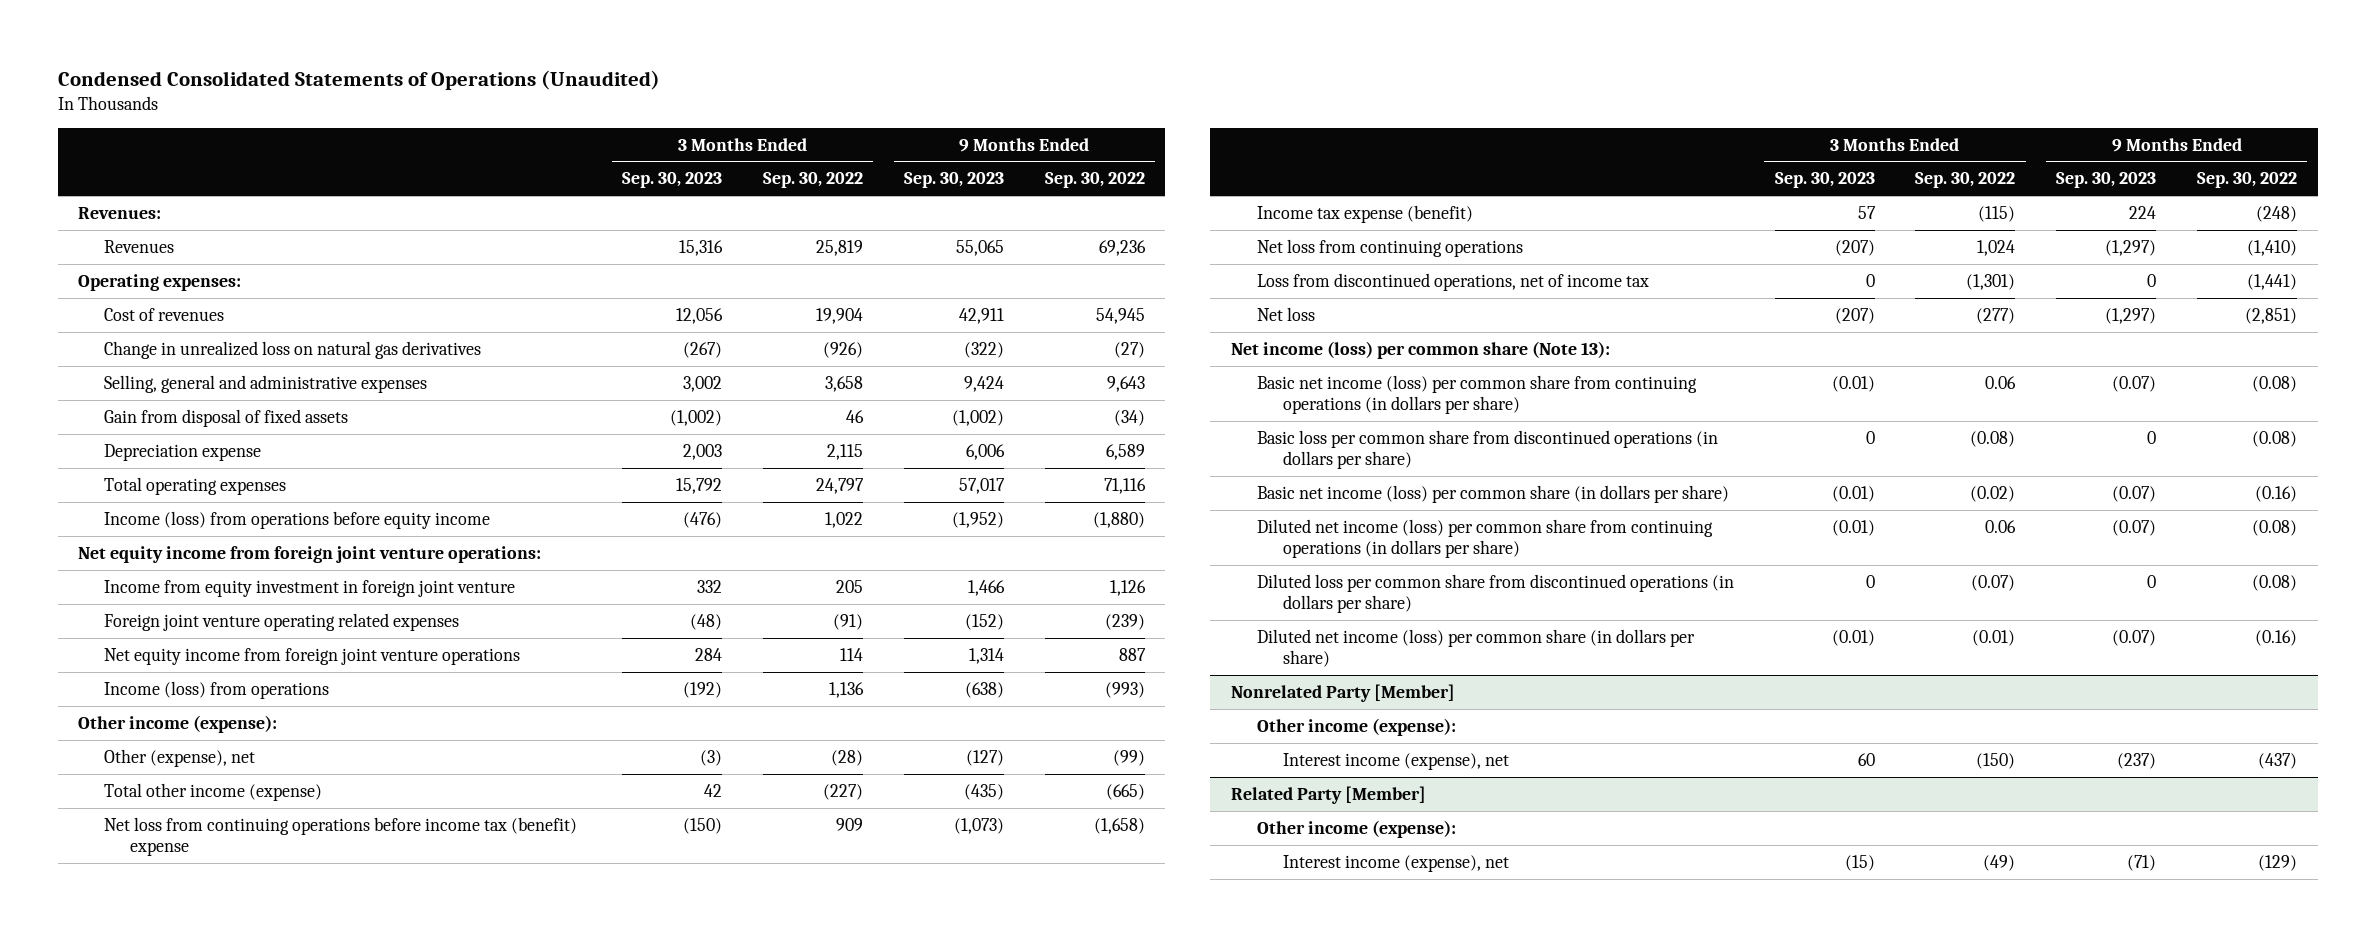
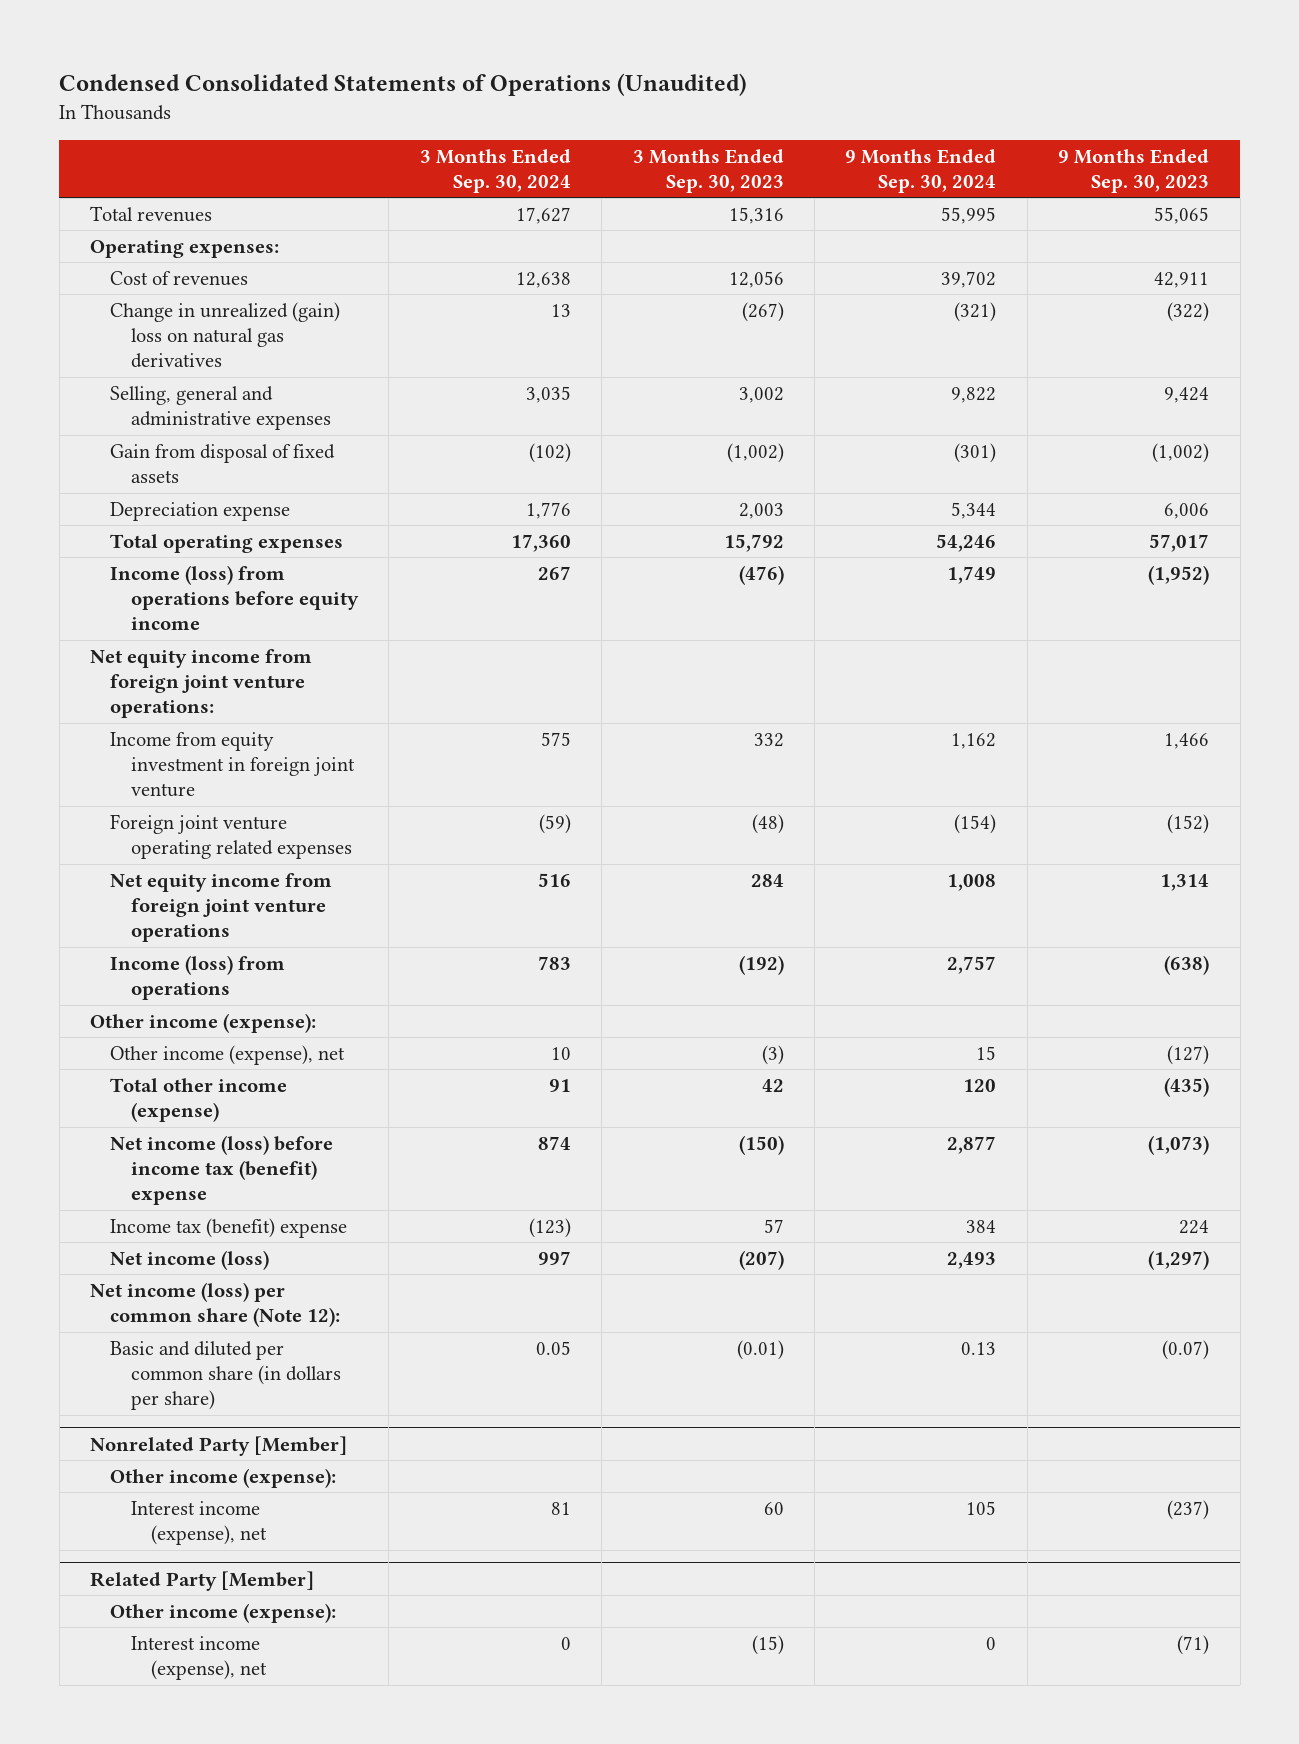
[762,172,863,189] Sep. 30, 2022 -> none
[1044,172,1145,189] Sep. 30, 2022 -> none
none -> [419,148,571,193] 3 Months Ended Sep. 30, 2024
none -> [845,148,997,193] 9 Months Ended Sep. 30, 2024
[78,206,162,219] Revenues: -> none
[104,239,175,253] Revenues -> [89,205,212,222] Total revenues
[104,340,482,359] Change in unrealized loss on natural gas derivatives -> [110,301,341,369] Change in unrealized (gain) loss on natural gas derivatives
[104,748,256,767] Other (expense), net -> [110,1044,346,1065] Other income (expense), net
[1256,238,1523,257] Net loss from continuing operations -> none
[1256,272,1649,291] Loss from discontinued operations, net of income tax -> none
[1256,374,1697,415] Basic net income (loss) per common share from continuing operations (in dollars per share) -> none
[1256,429,1718,470] Basic loss per common share from discontinued operations (in dollars per share) -> none
[1256,518,1713,559] Diluted net income (loss) per common share from continuing operations (in dollars per share) -> none
[1256,573,1734,614] Diluted loss per common share from discontinued operations (in dollars per share) -> none
[1256,628,1695,668] Diluted net income (loss) per common share (in dollars per share) -> none
[104,816,578,857] Net loss from continuing operations before income tax (benefit) expense -> [110,1134,334,1206] Net income (loss) before income tax (benefit) expense
[1256,204,1473,223] Income tax expense (benefit) -> [110,1217,348,1238] Income tax (benefit) expense
[1256,306,1315,321] Net loss -> [110,1249,270,1270] Net income (loss)
[1230,340,1610,359] Net income (loss) per common share (Note 13): -> [89,1281,341,1328] Net income (loss) per common share (Note 12):
[1256,484,1729,503] Basic net income (loss) per common share (in dollars per share) -> [110,1340,341,1411] Basic and diluted per common share (in dollars per share)

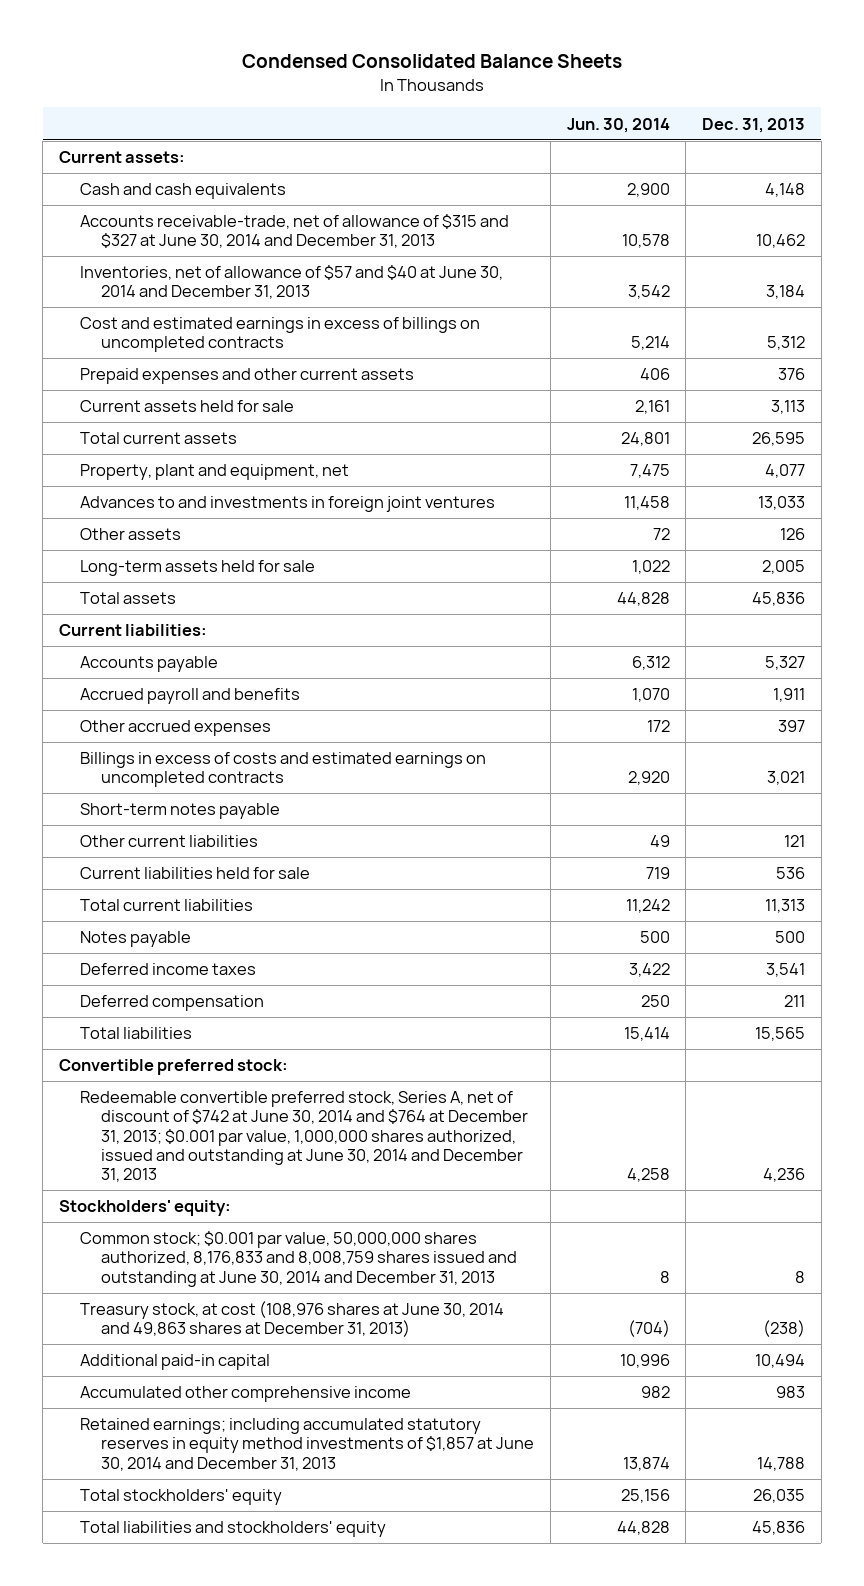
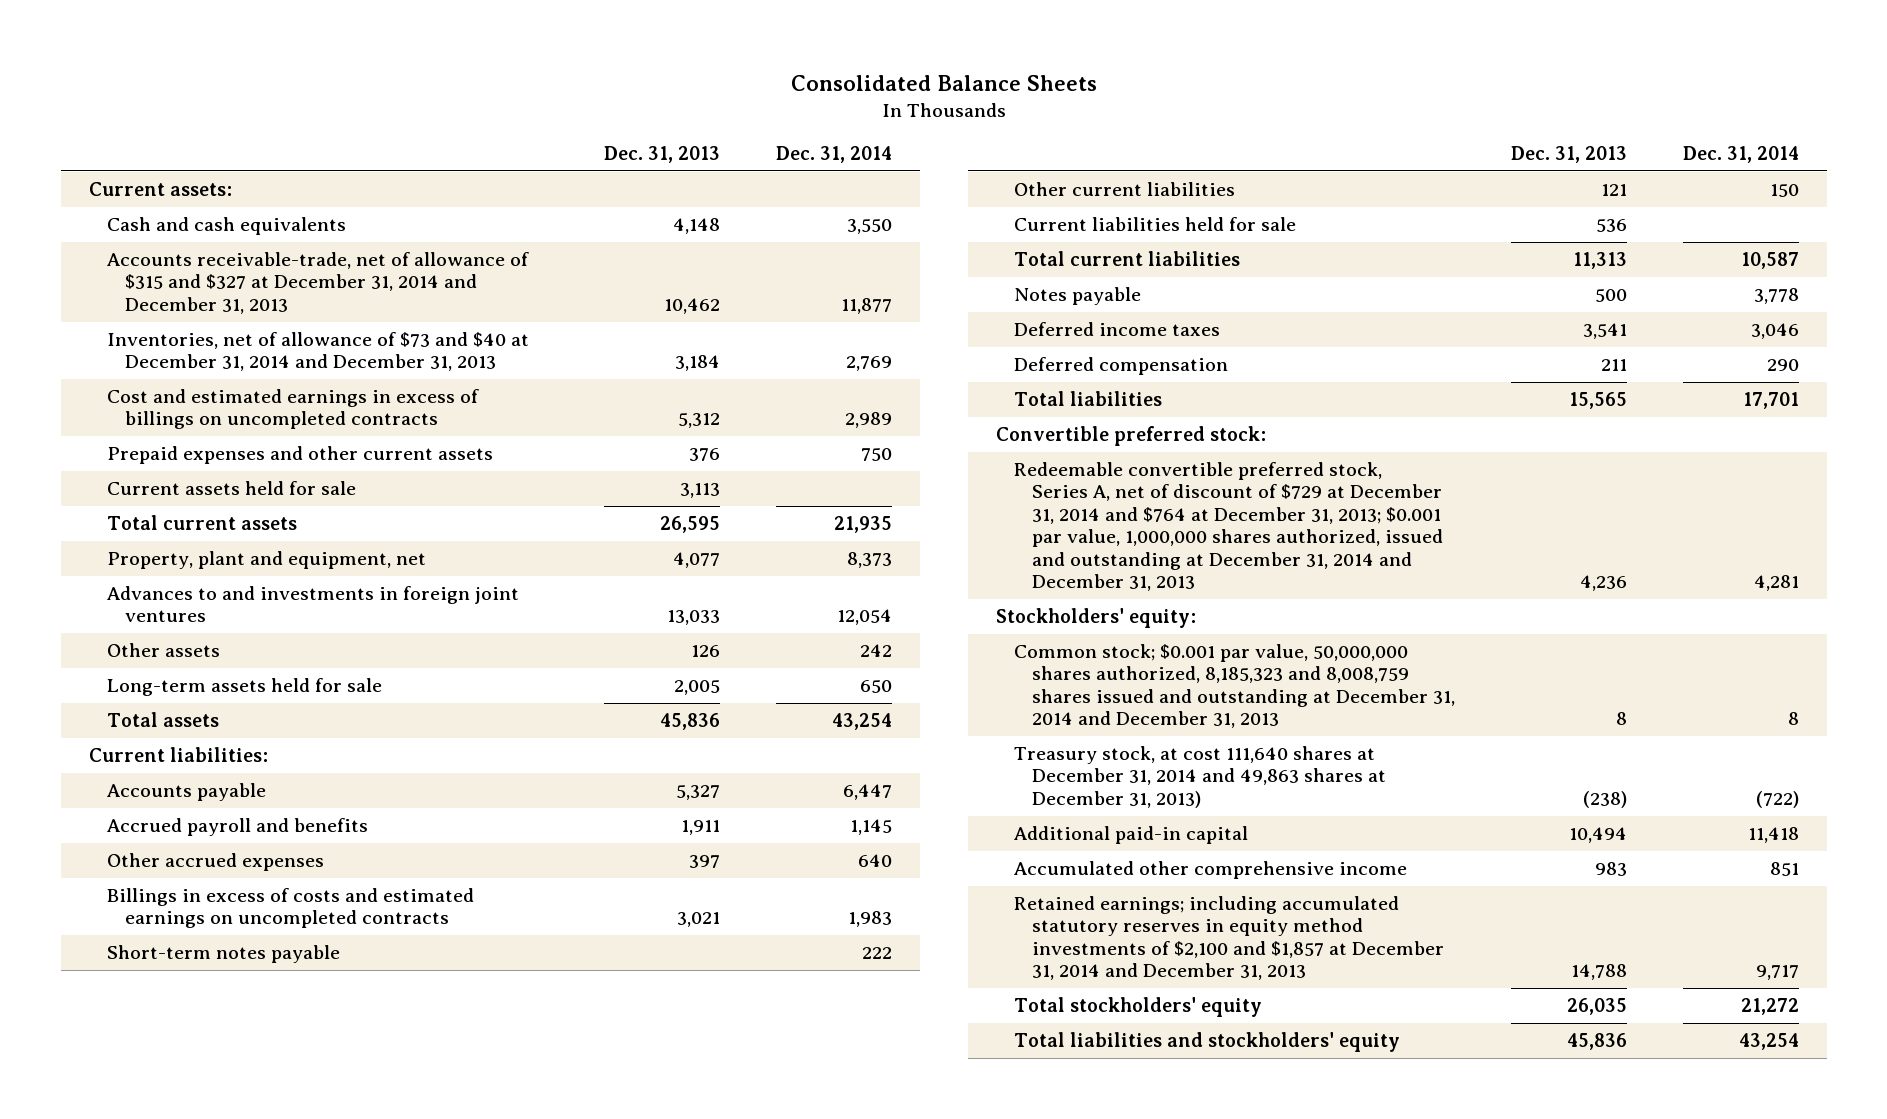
[241,54,622,69] Condensed Consolidated Balance Sheets -> [790,74,1097,91] Consolidated Balance Sheets
[566,117,670,133] Jun. 30, 2014 -> none
none -> [775,146,892,164] Dec. 31, 2014
[80,214,510,249] Accounts receivable-trade, net of allowance of $315 and $327 at June 30, 2014 and December 31, 2013 -> [106,252,529,314] Accounts receivable-trade, net of allowance of $315 and $327 at December 31, 2014 and December 31, 2013
[80,265,504,300] Inventories, net of allowance of $57 and $40 at June 30, 2014 and December 31, 2013 -> [106,332,529,372] Inventories, net of allowance of $73 and $40 at December 31, 2014 and December 31, 2013
[80,1091,529,1183] Redeemable convertible preferred stock, Series A, net of discount of $742 at June 30, 2014 and $764 at December 31, 2013; $0.001 par value, 1,000,000 shares authorized, issued and outstanding at June 30, 2014 and December 31, 2013 -> [1014,462,1444,592] Redeemable convertible preferred stock, Series A, net of discount of $729 at December 31, 2014 and $764 at December 31, 2013; $0.001 par value, 1,000,000 shares authorized, issued and outstanding at December 31, 2014 and December 31, 2013
[80,1231,518,1287] Common stock; $0.001 par value, 50,000,000 shares authorized, 8,176,833 and 8,008,759 shares issued and outstanding at June 30, 2014 and December 31, 2013 -> [1014,644,1456,729] Common stock; $0.001 par value, 50,000,000 shares authorized, 8,185,323 and 8,008,759 shares issued and outstanding at December 31, 2014 and December 31, 2013
[80,1301,505,1338] Treasury stock, at cost (108,976 shares at June 30, 2014 and 49,863 shares at December 31, 2013) -> [1014,746,1387,808] Treasury stock, at cost 111,640 shares at December 31, 2014 and 49,863 shares at December 31, 2013)
[80,1418,535,1471] Retained earnings; including accumulated statutory reserves in equity method investments of $1,857 at June 30, 2014 and December 31, 2013 -> [1014,896,1445,981] Retained earnings; including accumulated statutory reserves in equity method investments of $2,100 and $1,857 at December 31, 2014 and December 31, 2013

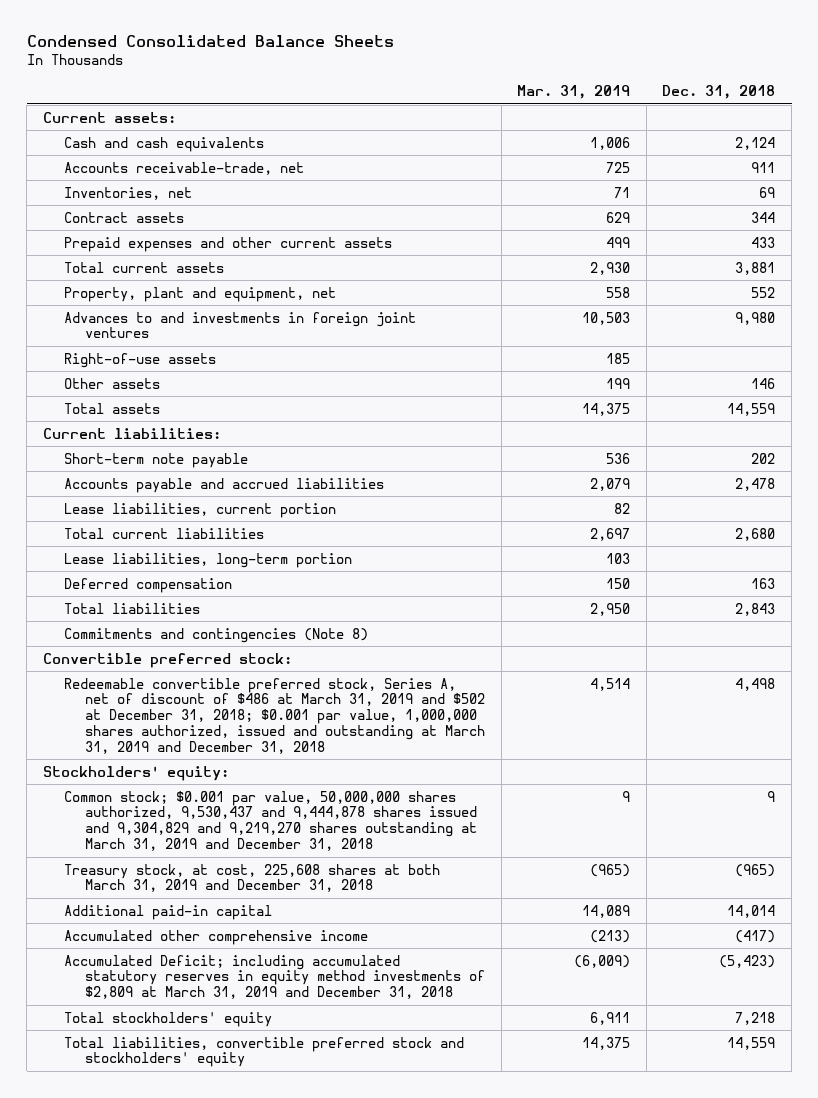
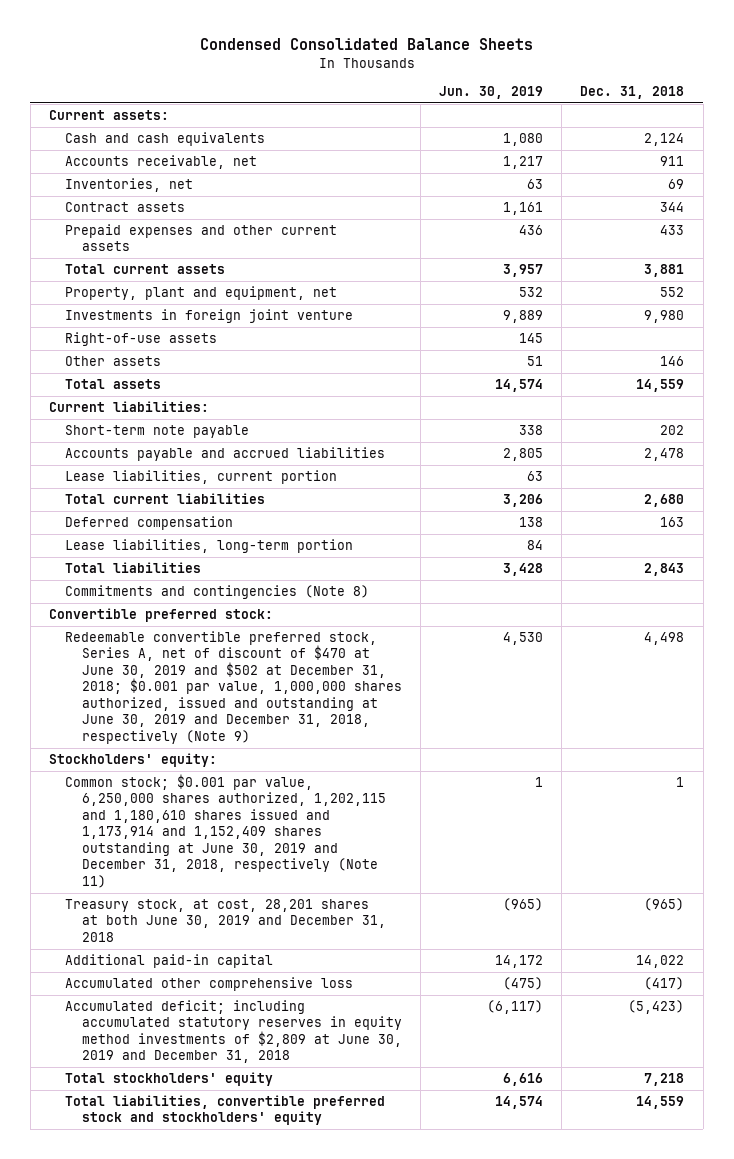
[517,85,631,100] Mar. 31, 2019 -> none
none -> [439,86,544,100] Jun. 30, 2019
[63,161,304,175] Accounts receivable-trade, net -> [65,154,258,169] Accounts receivable, net
[63,311,416,339] Advances to and investments in foreign joint ventures -> [65,308,354,323] Investments in foreign joint venture
[63,552,352,568] Lease liabilities, long-term portion -> [65,538,354,553] Lease liabilities, long-term portion
[63,677,485,754] Redeemable convertible preferred stock, Series A, net of discount of $486 at March 31, 2019 and $502 at December 31, 2018; $0.001 par value, 1,000,000 shares authorized, issued and outstanding at March 31, 2019 and December 31, 2018 -> [65,630,402,744] Redeemable convertible preferred stock, Series A, net of discount of $470 at June 30, 2019 and $502 at December 31, 2018; $0.001 par value, 1,000,000 shares authorized, issued and outstanding at June 30, 2019 and December 31, 2018, respectively (Note 9)
[63,790,477,852] Common stock; $0.001 par value, 50,000,000 shares authorized, 9,530,437 and 9,444,878 shares issued and 9,304,829 and 9,219,270 shares outstanding at March 31, 2019 and December 31, 2018 -> [65,773,386,888] Common stock; $0.001 par value, 6,250,000 shares authorized, 1,202,115 and 1,180,610 shares issued and 1,173,914 and 1,152,409 shares outstanding at June 30, 2019 and December 31, 2018, respectively (Note 11)
[767,790,776,802] 9 -> [676,776,685,787] 1
[63,863,440,893] Treasury stock, at cost, 225,608 shares at both March 31, 2019 and December 31, 2018 -> [65,898,386,942] Treasury stock, at cost, 28,201 shares at both June 30, 2019 and December 31, 2018
[727,904,776,918] 14,014 -> [636,954,685,968] 14,022
[63,929,368,945] Accumulated other comprehensive income -> [65,976,354,991] Accumulated other comprehensive loss
[63,954,485,1000] Accumulated Deficit; including accumulated statutory reserves in equity method investments of $2,809 at March 31, 2019 and December 31, 2018 -> [65,999,402,1064] Accumulated deficit; including accumulated statutory reserves in equity method investments of $2,809 at June 30, 2019 and December 31, 2018

